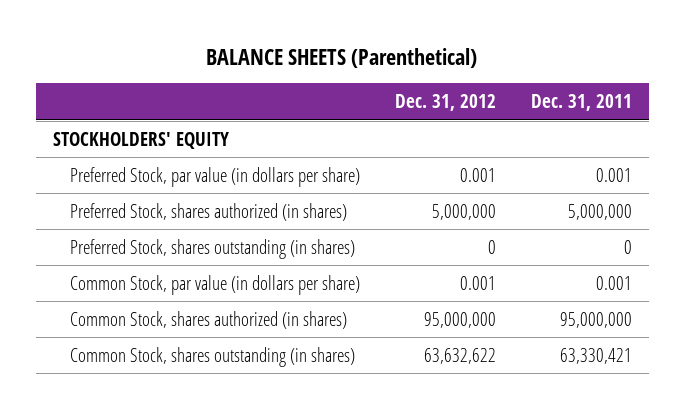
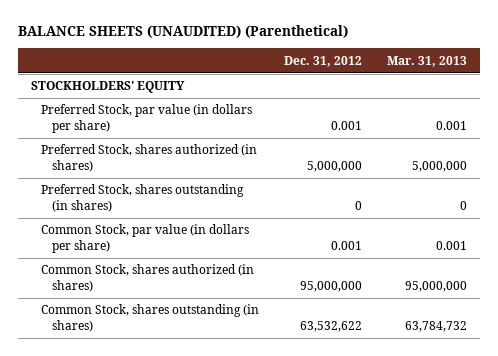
[206,47,478,68] BALANCE SHEETS (Parenthetical) -> [17,25,348,39] BALANCE SHEETS (UNAUDITED) (Parenthetical)
[530,94,632,112] Dec. 31, 2011 -> none
none -> [387,55,468,67] Mar. 31, 2013
[423,347,496,364] 63,632,622 -> [300,320,363,332] 63,532,622

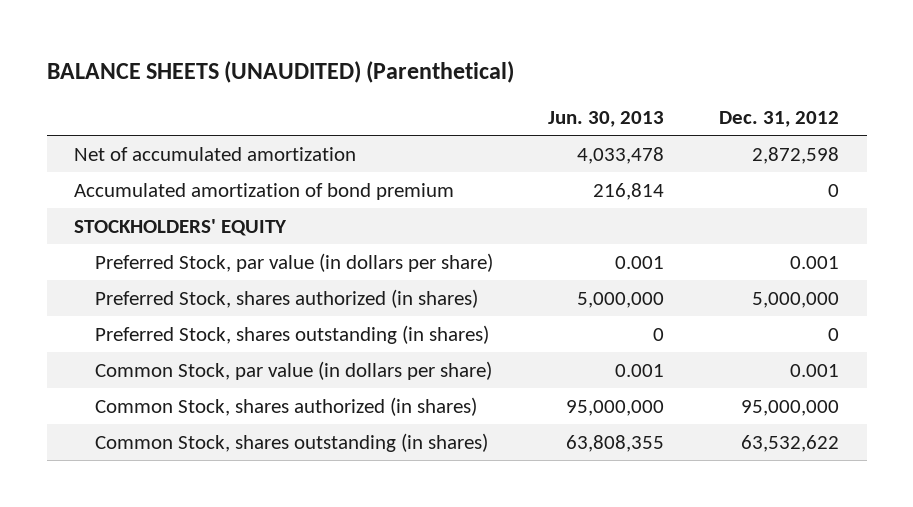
[387,55,468,67] Mar. 31, 2013 -> none
none -> [547,111,664,128] Jun. 30, 2013
none -> [74,146,357,161] Net of accumulated amortization
none -> [74,182,455,200] Accumulated amortization of bond premium

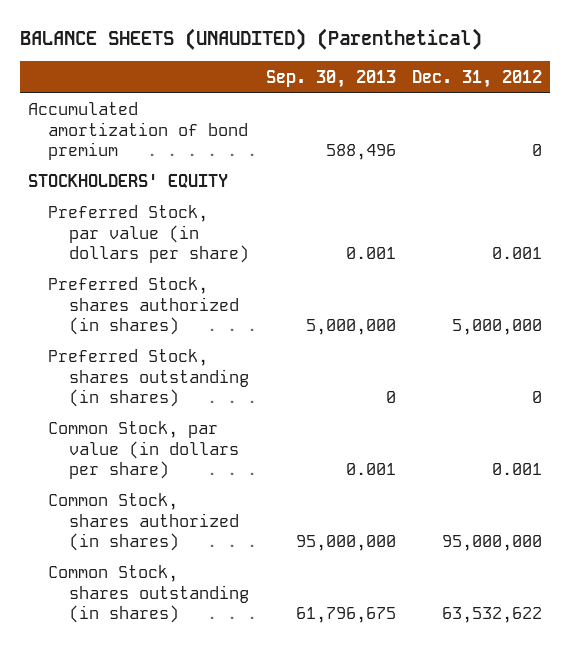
[547,111,664,128] Jun. 30, 2013 -> none
none -> [265,69,396,88] Sep. 30, 2013
[74,146,357,161] Net of accumulated amortization -> none

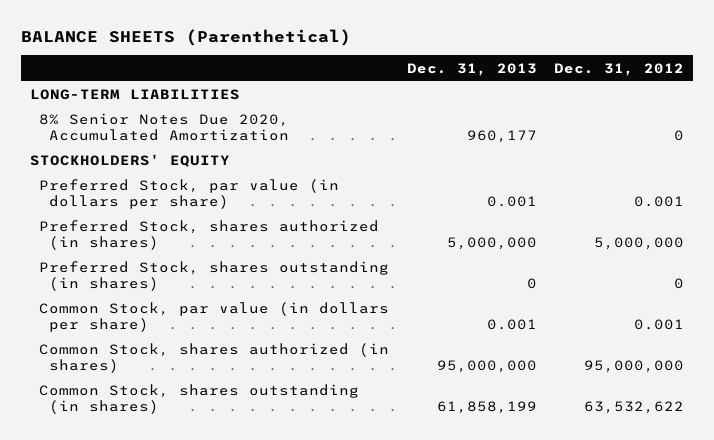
[19,27,482,50] BALANCE SHEETS (UNAUDITED) (Parenthetical) -> [21,29,352,47] BALANCE SHEETS (Parenthetical)
[265,69,396,88] Sep. 30, 2013 -> none
none -> [406,62,537,76] Dec. 31, 2013
none -> [30,89,241,101] LONG-TERM LIABILITIES
[27,102,249,161] Accumulated amortization of bond premium -> [39,113,290,141] 8% Senior Notes Due 2020, Accumulated Amortization

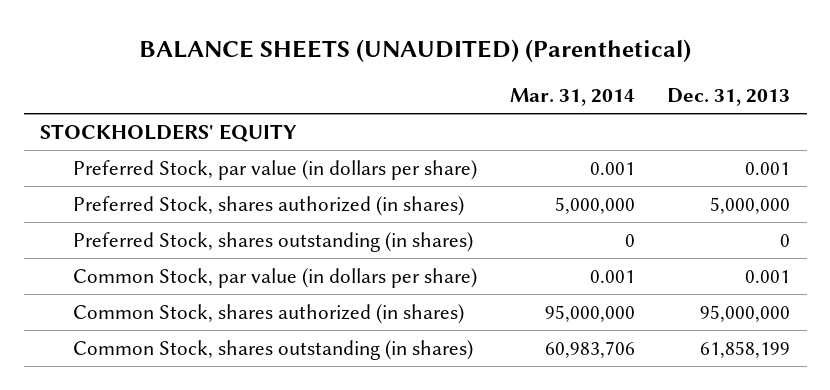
[21,29,352,47] BALANCE SHEETS (Parenthetical) -> [139,38,692,62] BALANCE SHEETS (UNAUDITED) (Parenthetical)
[554,62,685,76] Dec. 31, 2012 -> none
none -> [509,88,635,107] Mar. 31, 2014
[30,89,241,101] LONG-TERM LIABILITIES -> none
[39,113,290,141] 8% Senior Notes Due 2020, Accumulated Amortization -> none

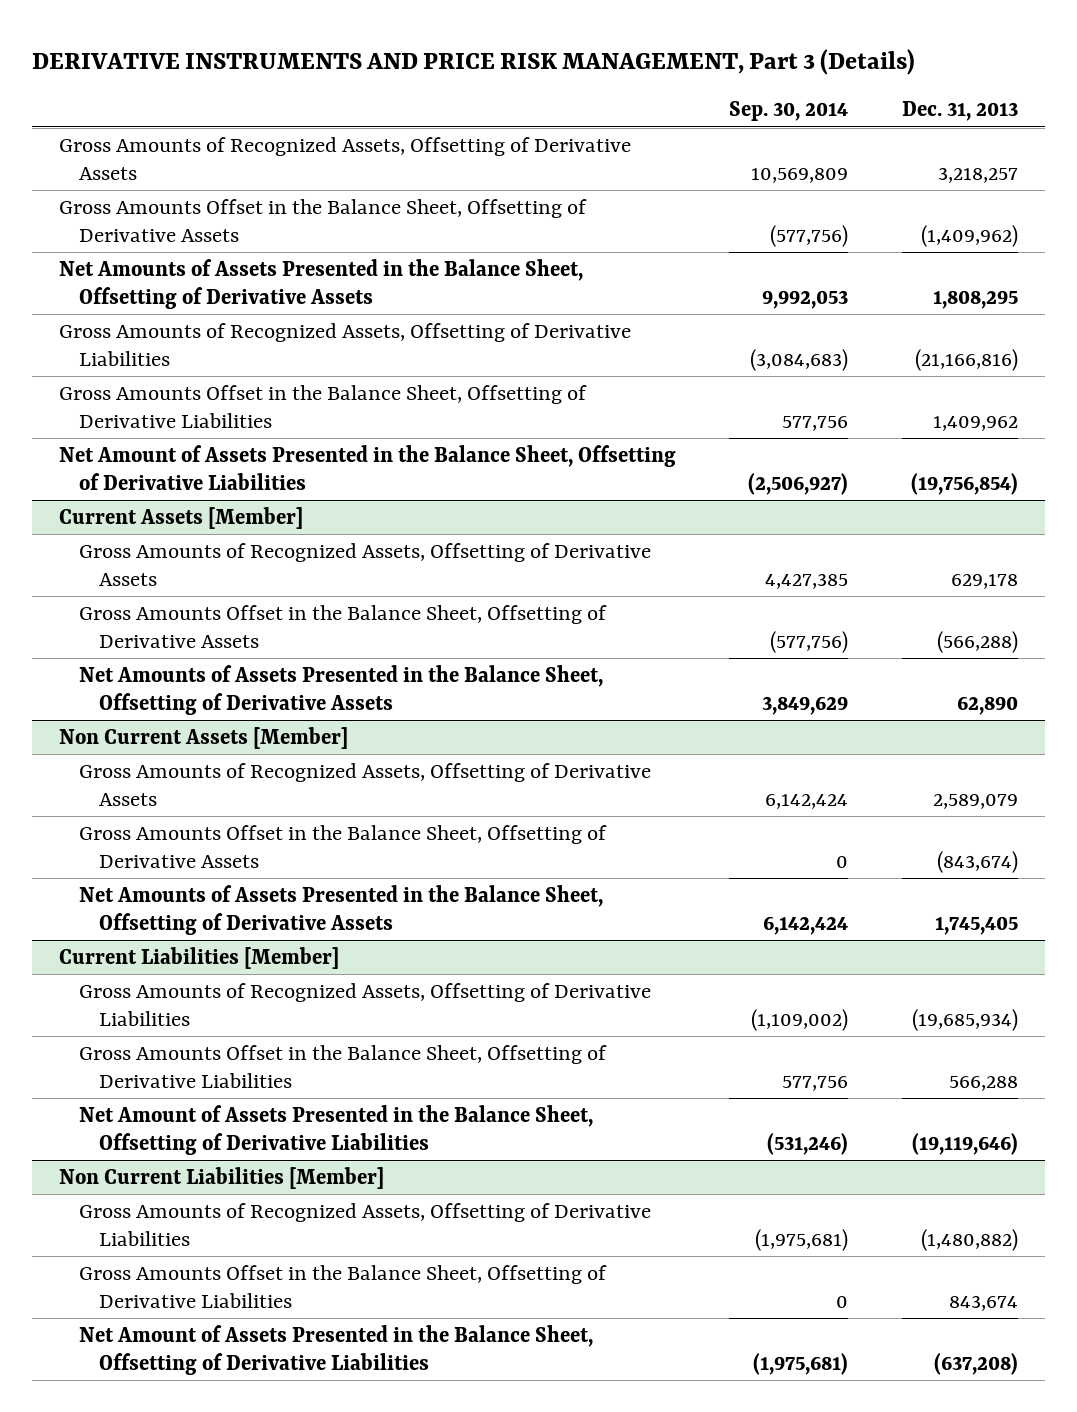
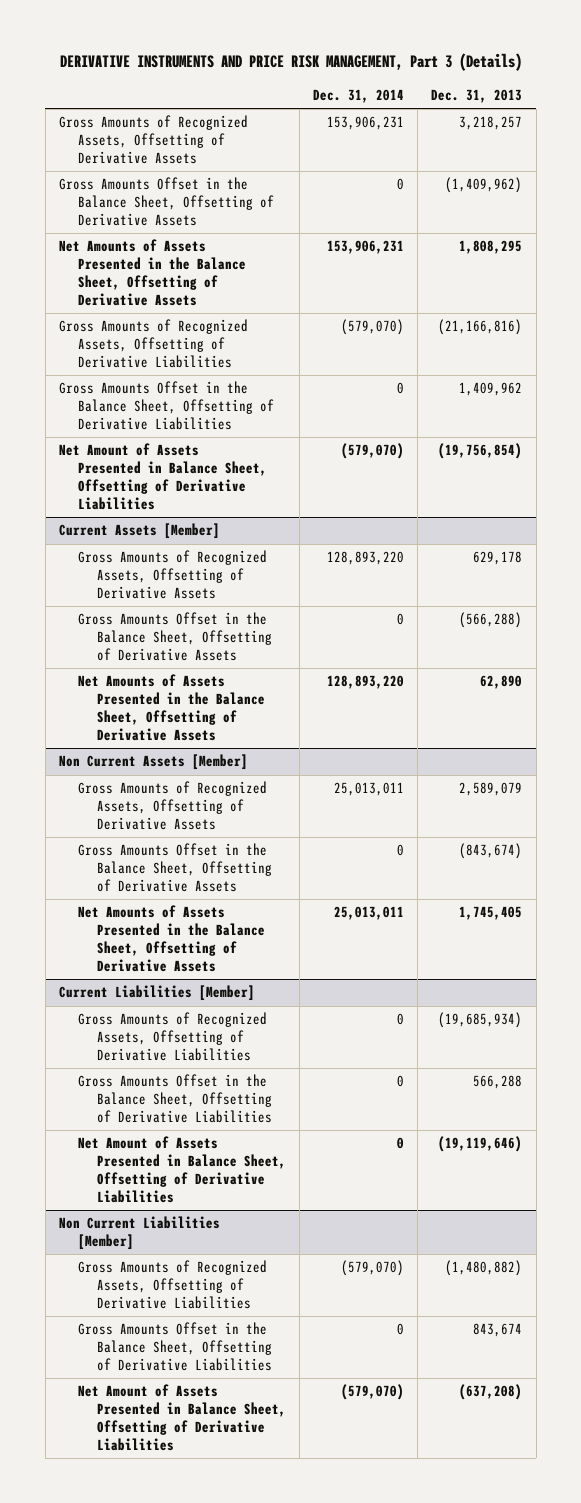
[729,101,849,122] Sep. 30, 2014 -> none
none -> [313,89,405,104] Dec. 31, 2014
[58,444,676,490] Net Amount of Assets Presented in the Balance Sheet, Offsetting of Derivative Liabilities -> [58,443,267,510] Net Amount of Assets Presented in Balance Sheet, Offsetting of Derivative Liabilities
[78,1104,593,1155] Net Amount of Assets Presented in the Balance Sheet, Offsetting of Derivative Liabilities -> [77,1136,286,1203] Net Amount of Assets Presented in Balance Sheet, Offsetting of Derivative Liabilities
[78,1324,593,1375] Net Amount of Assets Presented in the Balance Sheet, Offsetting of Derivative Liabilities -> [77,1384,286,1451] Net Amount of Assets Presented in Balance Sheet, Offsetting of Derivative Liabilities

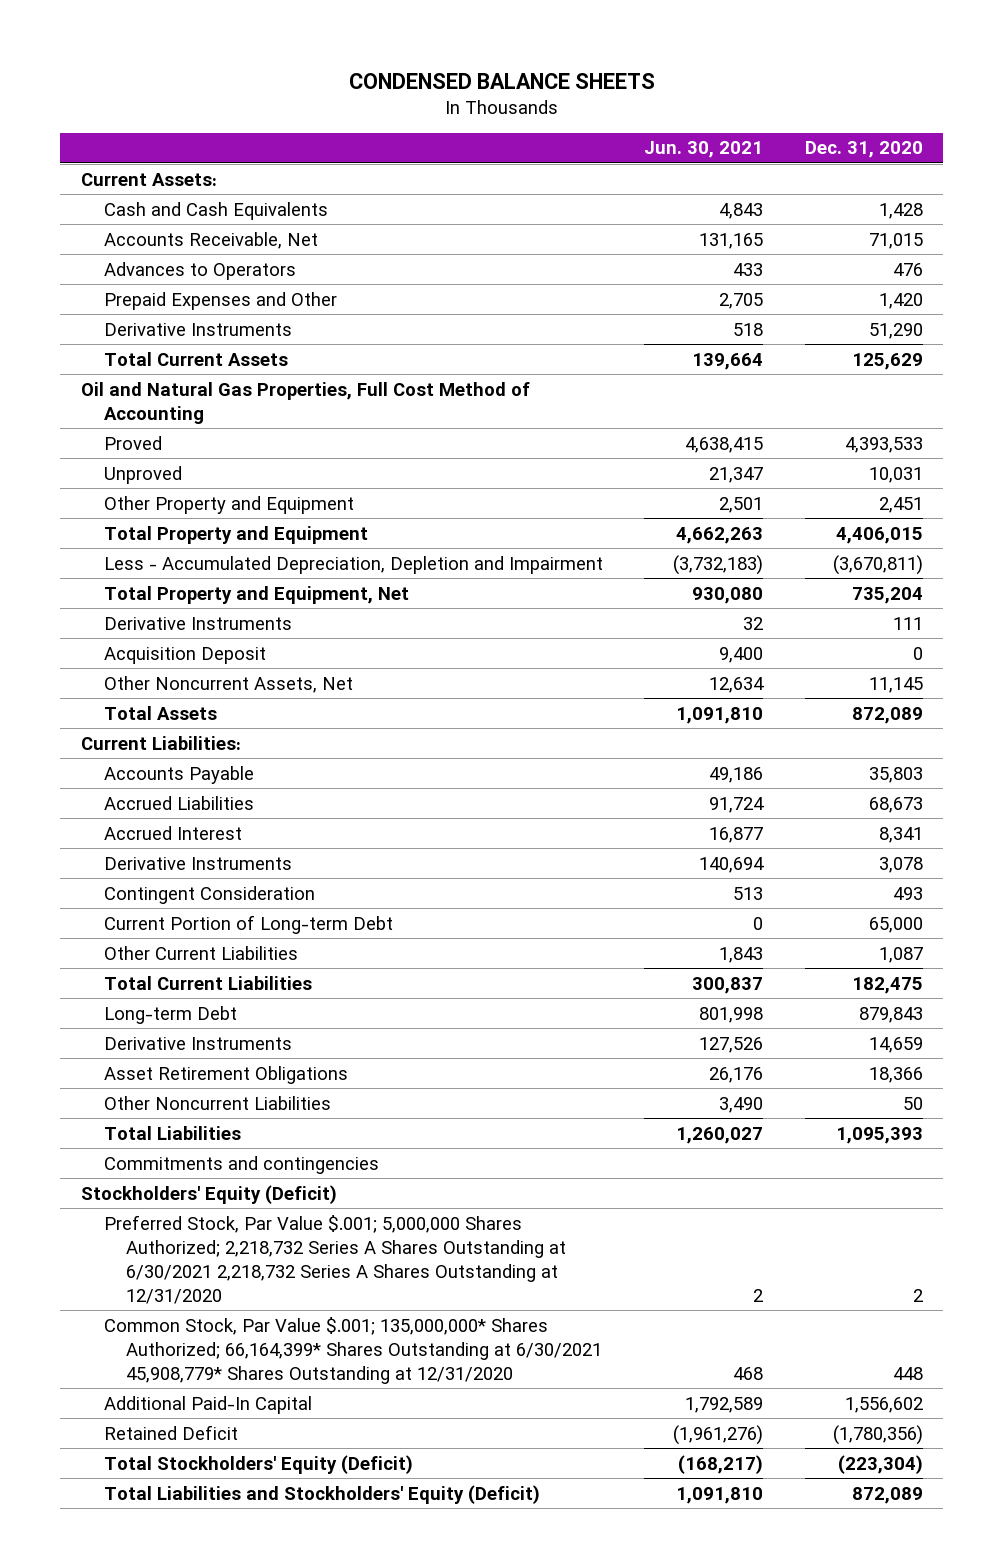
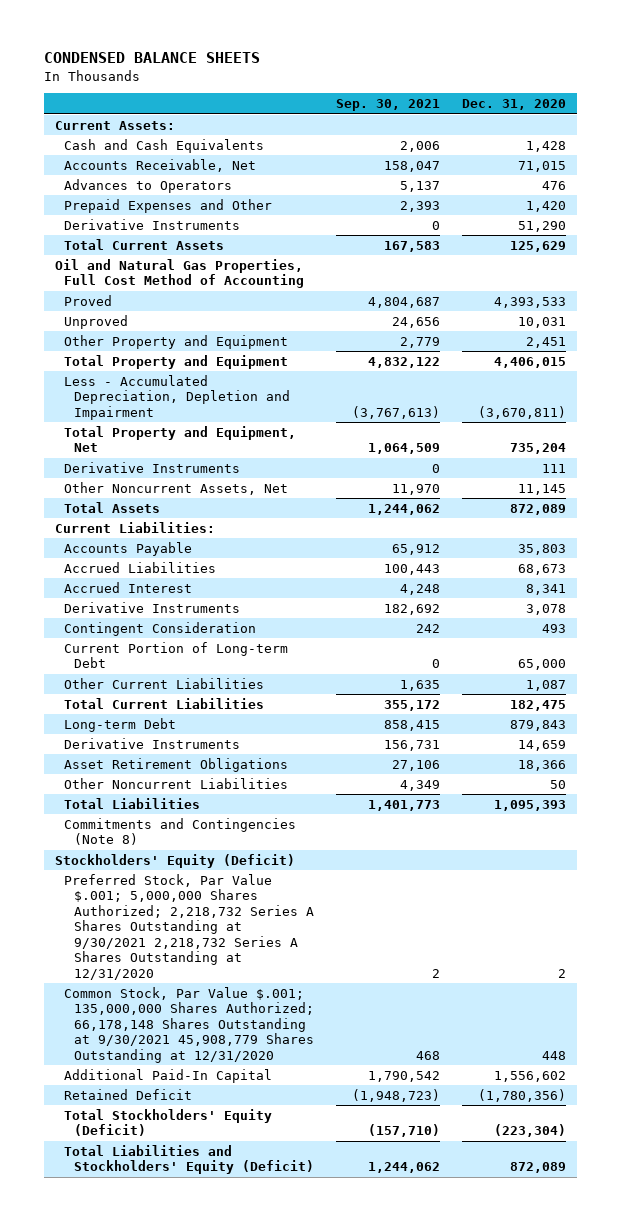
[644,141,764,159] Jun. 30, 2021 -> none
none -> [335,99,440,112] Sep. 30, 2021
[103,646,266,664] Acquisition Deposit -> none
[103,1155,379,1174] Commitments and contingencies -> [64,817,297,846] Commitments and Contingencies (Note 8)
[103,1214,567,1305] Preferred Stock, Par Value $.001; 5,000,000 Shares Authorized; 2,218,732 Series A Shares Outstanding at 6/30/2021 2,218,732 Series A Shares Outstanding at 12/31/2020 -> [64,873,314,980] Preferred Stock, Par Value $.001; 5,000,000 Shares Authorized; 2,218,732 Series A Shares Outstanding at 9/30/2021 2,218,732 Series A Shares Outstanding at 12/31/2020
[103,1316,603,1384] Common Stock, Par Value $.001; 135,000,000* Shares Authorized; 66,164,399* Shares Outstanding at 6/30/2021 45,908,779* Shares Outstanding at 12/31/2020 -> [64,986,314,1063] Common Stock, Par Value $.001; 135,000,000 Shares Authorized; 66,178,148 Shares Outstanding at 9/30/2021 45,908,779 Shares Outstanding at 12/31/2020

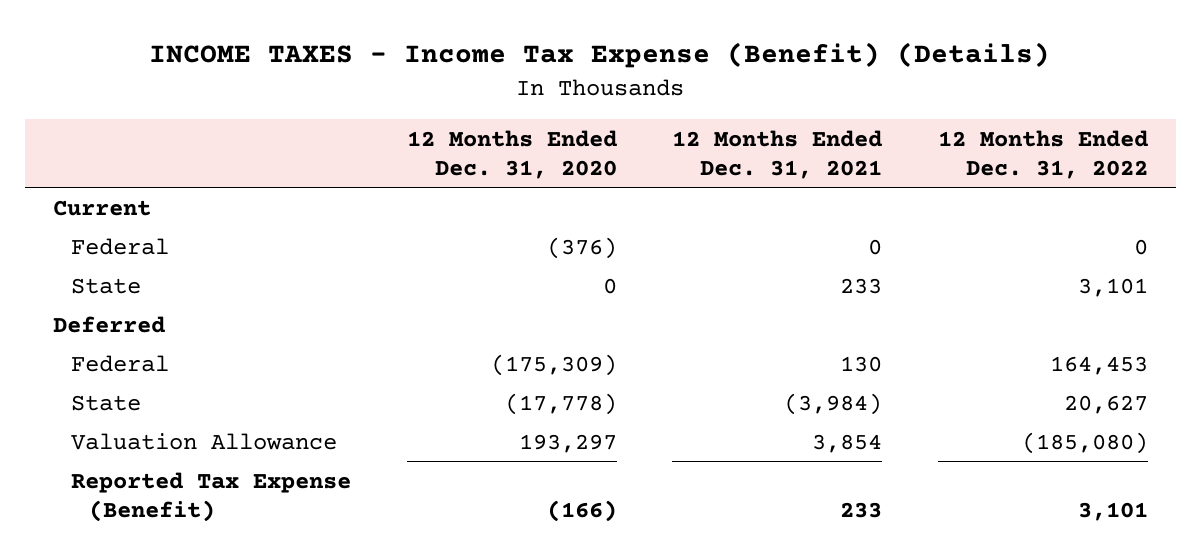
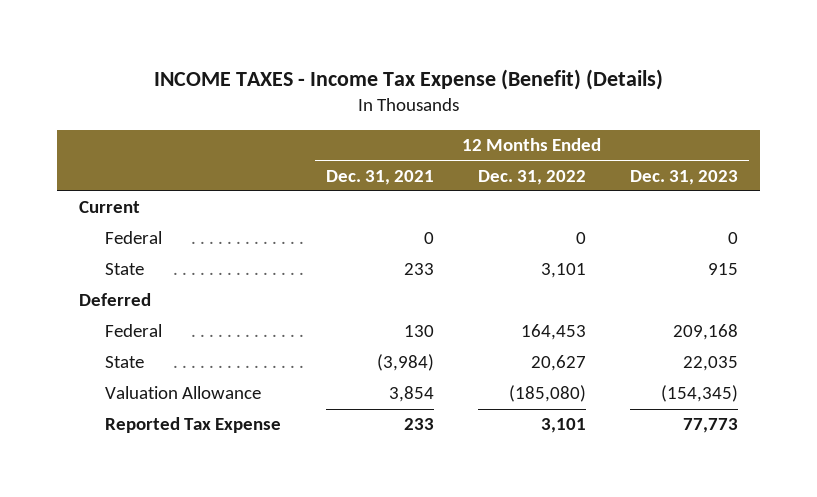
[406,129,617,179] 12 Months Ended Dec. 31, 2020 -> none
none -> [630,169,739,185] Dec. 31, 2023
[70,471,351,522] Reported Tax Expense (Benefit) -> [105,417,282,434] Reported Tax Expense

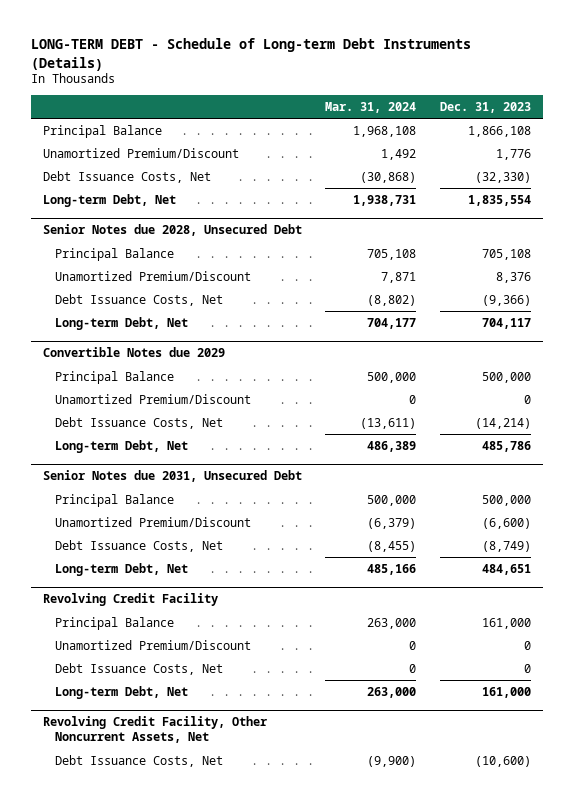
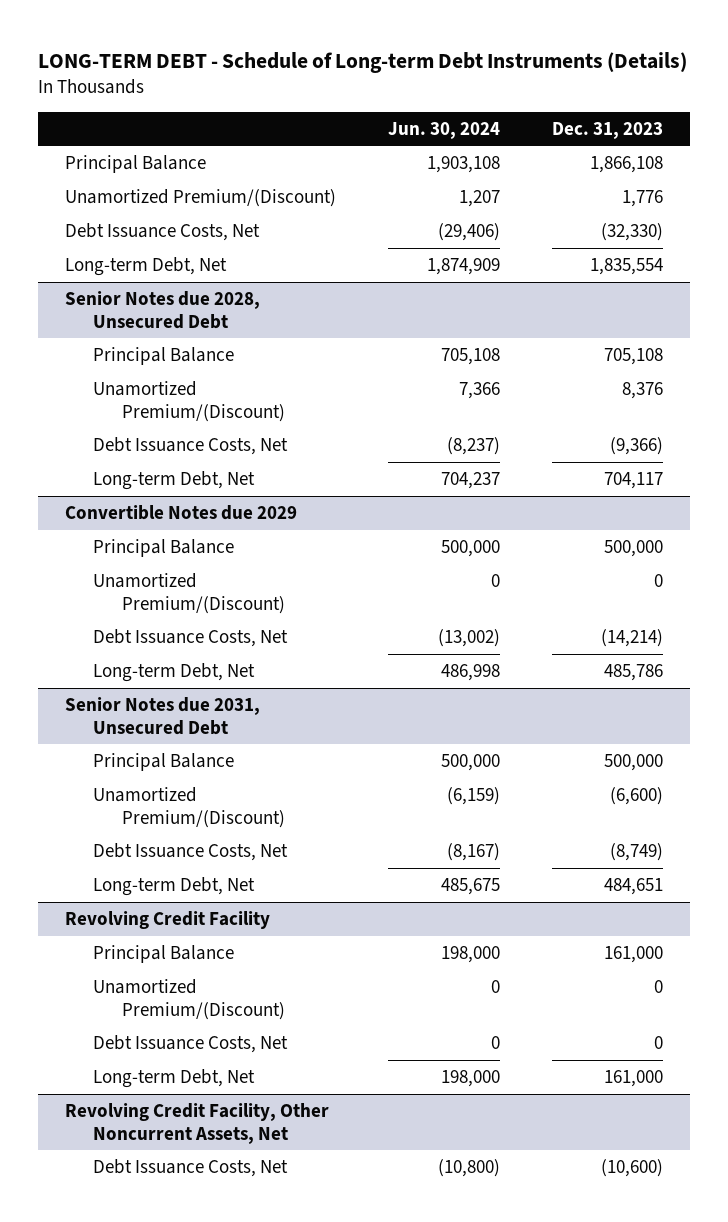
[325,102,417,114] Mar. 31, 2024 -> none
none -> [388,121,501,139] Jun. 30, 2024
[42,147,239,158] Unamortized Premium/Discount -> [64,188,336,207] Unamortized Premium/(Discount)
[55,270,252,281] Unamortized Premium/Discount -> [93,380,285,422] Unamortized Premium/(Discount)
[55,393,252,404] Unamortized Premium/Discount -> [93,572,285,614] Unamortized Premium/(Discount)
[55,516,252,527] Unamortized Premium/Discount -> [93,786,285,828] Unamortized Premium/(Discount)
[55,639,252,650] Unamortized Premium/Discount -> [93,978,285,1020] Unamortized Premium/(Discount)

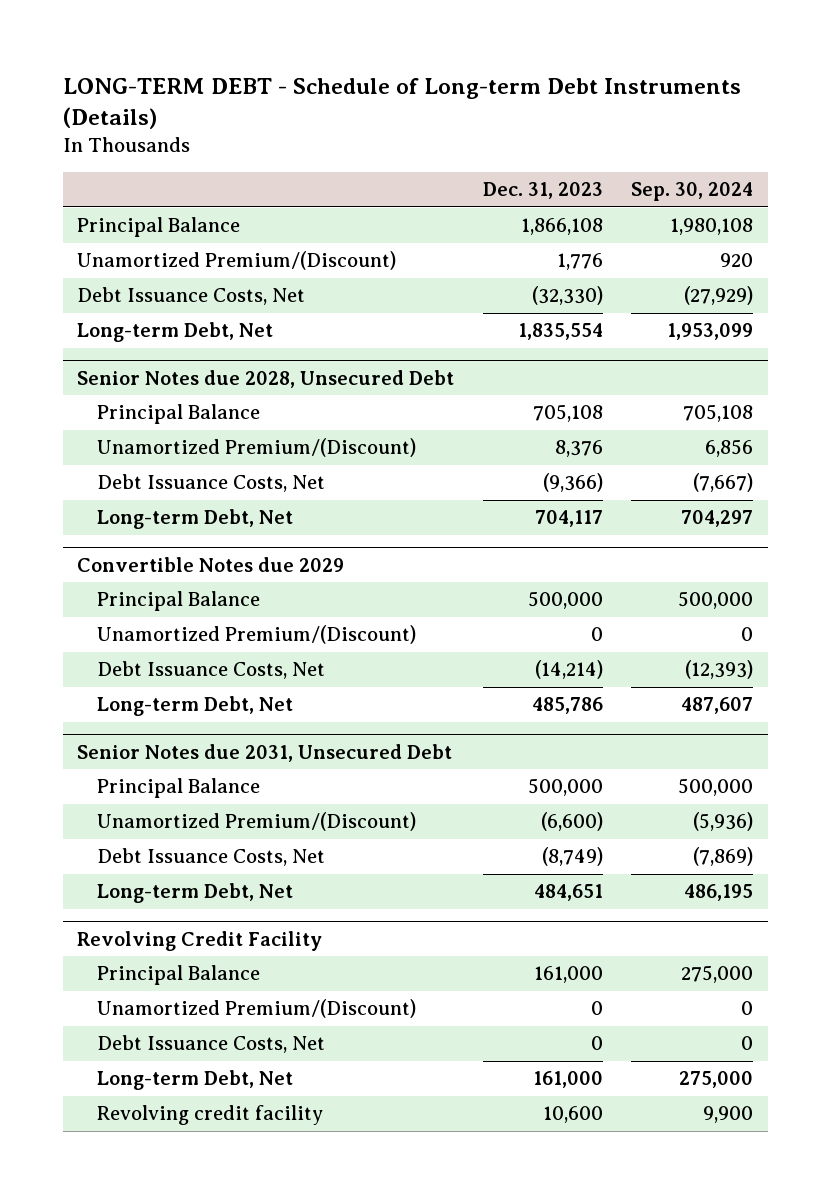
[388,121,501,139] Jun. 30, 2024 -> none
none -> [631,182,754,202] Sep. 30, 2024
[64,1102,329,1144] Revolving Credit Facility, Other Noncurrent Assets, Net -> none
[93,1158,289,1177] Debt Issuance Costs, Net -> none
none -> [97,1105,324,1126] Revolving credit facility

